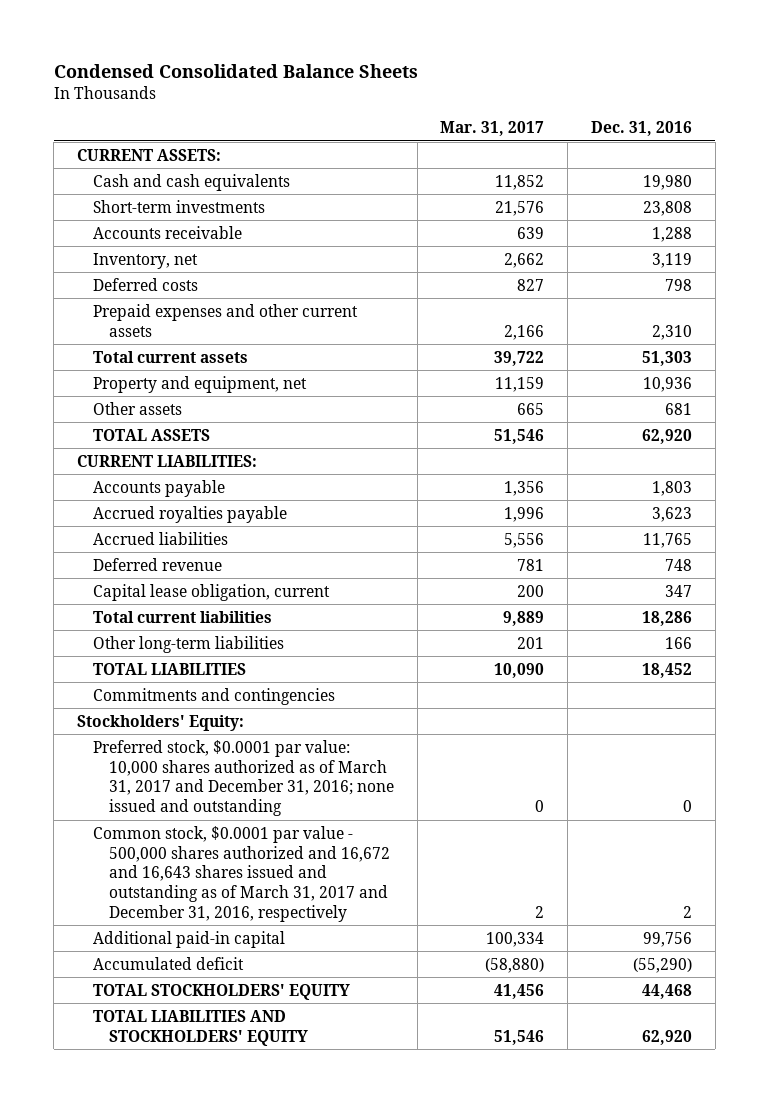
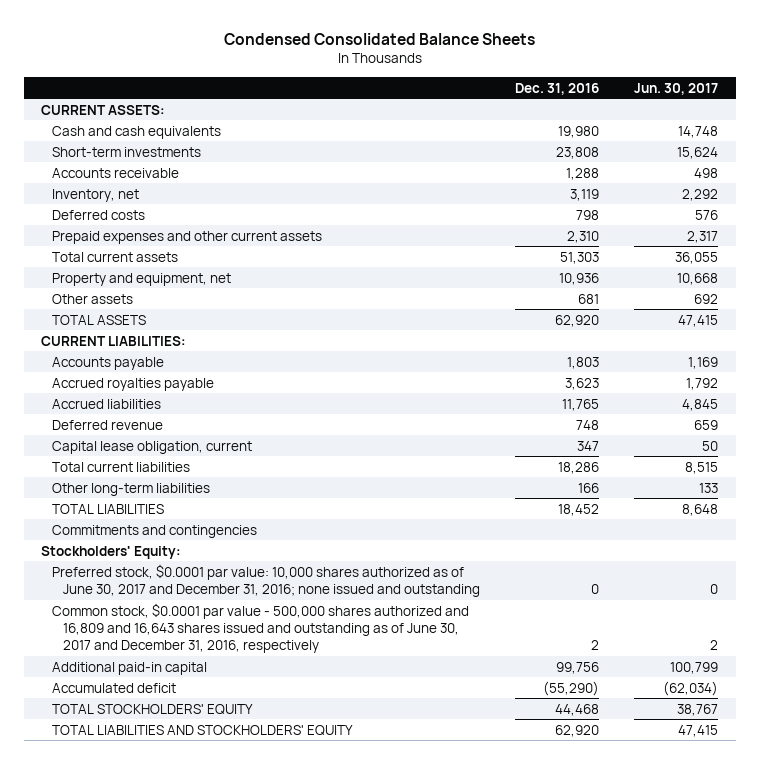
[440,121,545,137] Mar. 31, 2017 -> none
none -> [634,82,719,95] Jun. 30, 2017
[92,739,395,817] Preferred stock, $0.0001 par value: 10,000 shares authorized as of March 31, 2017 and December 31, 2016; none issued and outstanding -> [51,563,480,598] Preferred stock, $0.0001 par value: 10,000 shares authorized as of June 30, 2017 and December 31, 2016; none issued and outstanding
[92,825,391,922] Common stock, $0.0001 par value - 500,000 shares authorized and 16,672 and 16,643 shares issued and outstanding as of March 31, 2017 and December 31, 2016, respectively -> [51,602,469,654] Common stock, $0.0001 par value - 500,000 shares authorized and 16,809 and 16,643 shares issued and outstanding as of June 30, 2017 and December 31, 2016, respectively

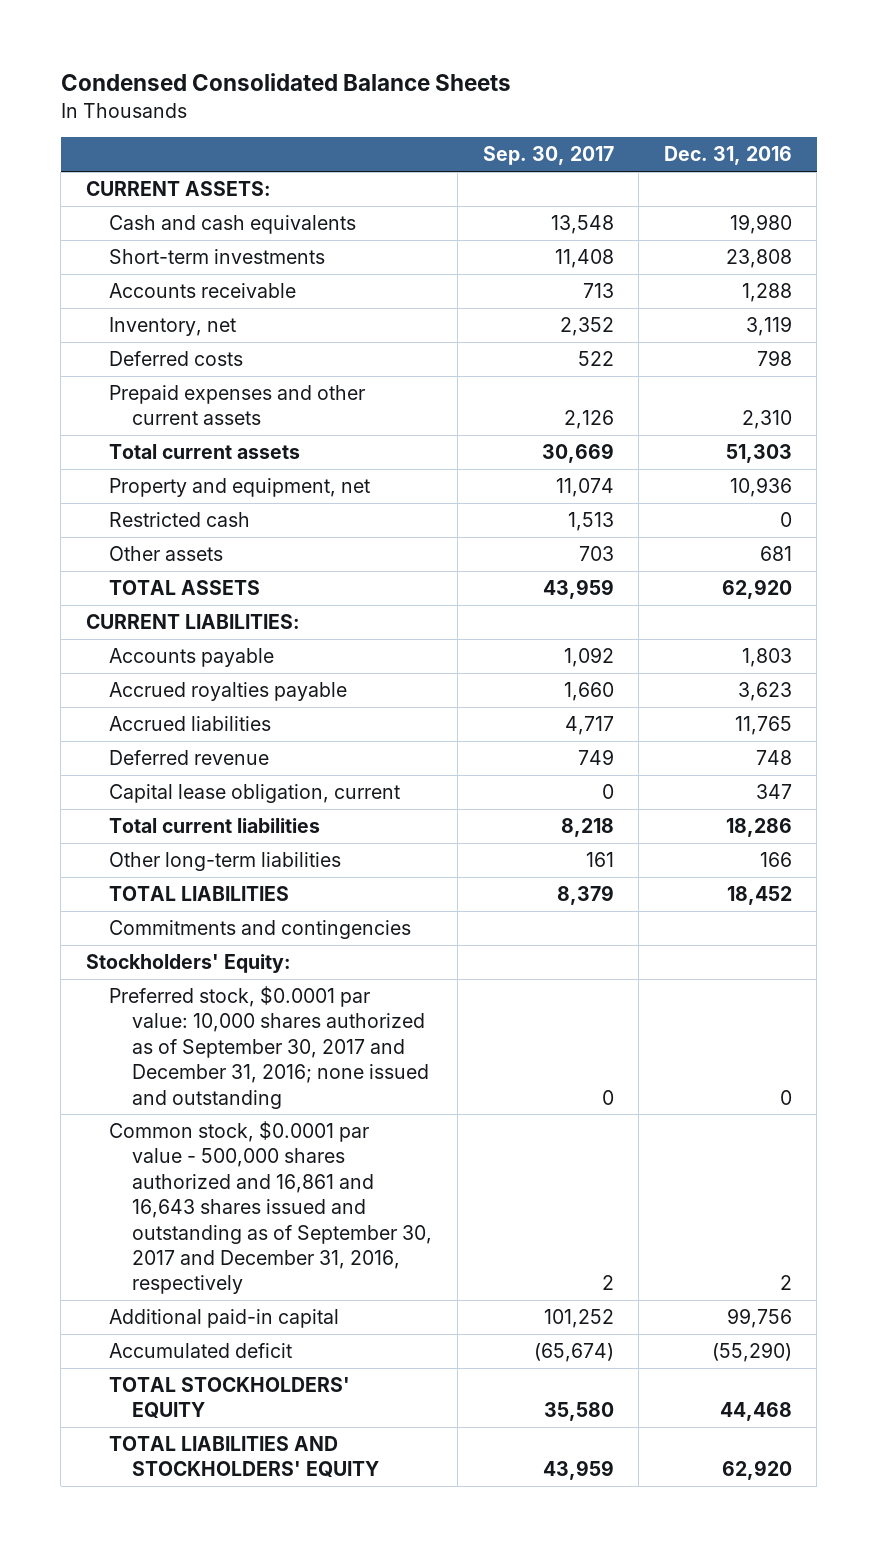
[634,82,719,95] Jun. 30, 2017 -> none
none -> [482,146,614,166] Sep. 30, 2017
none -> [109,512,251,528] Restricted cash
[51,563,480,598] Preferred stock, $0.0001 par value: 10,000 shares authorized as of June 30, 2017 and December 31, 2016; none issued and outstanding -> [109,986,430,1109] Preferred stock, $0.0001 par value: 10,000 shares authorized as of September 30, 2017 and December 31, 2016; none issued and outstanding
[51,602,469,654] Common stock, $0.0001 par value - 500,000 shares authorized and 16,809 and 16,643 shares issued and outstanding as of June 30, 2017 and December 31, 2016, respectively -> [109,1121,433,1295] Common stock, $0.0001 par value - 500,000 shares authorized and 16,861 and 16,643 shares issued and outstanding as of September 30, 2017 and December 31, 2016, respectively

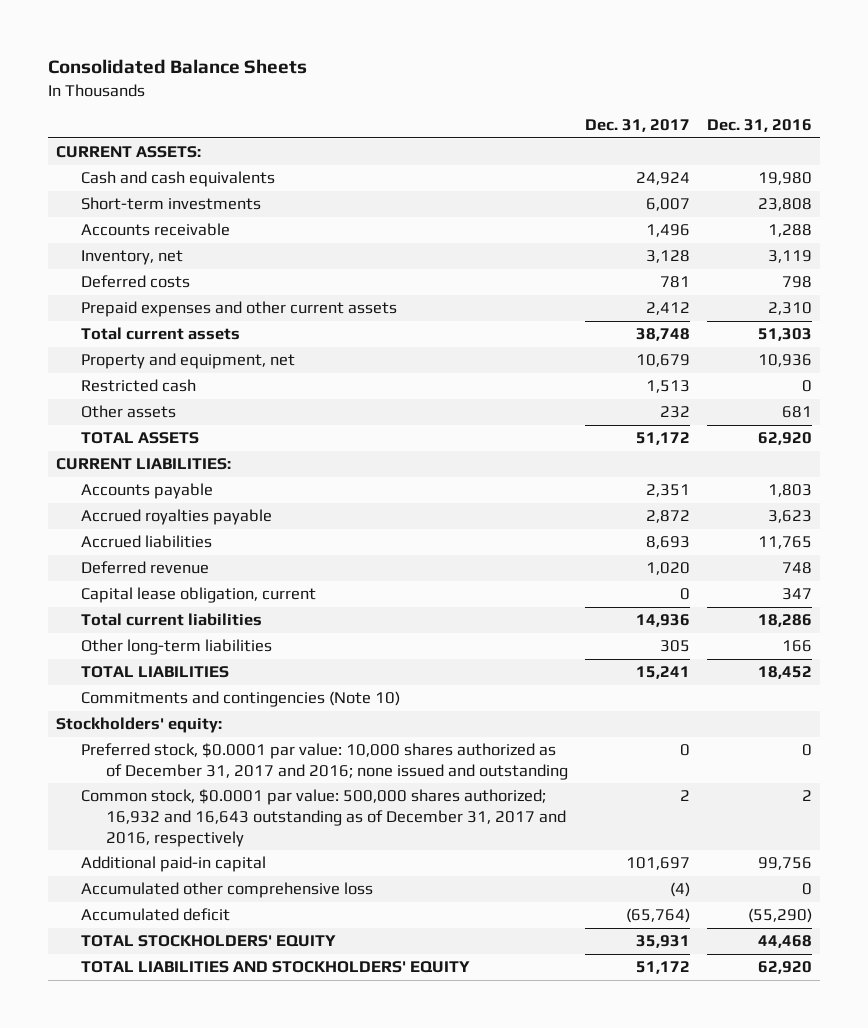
[60,73,511,92] Condensed Consolidated Balance Sheets -> [47,59,307,75] Consolidated Balance Sheets
[482,146,614,166] Sep. 30, 2017 -> none
none -> [584,119,690,133] Dec. 31, 2017
[109,920,412,940] Commitments and contingencies -> [80,691,400,708] Commitments and contingencies (Note 10)
[85,954,291,974] Stockholders' Equity: -> [56,717,223,734] Stockholders' equity:
[109,986,430,1109] Preferred stock, $0.0001 par value: 10,000 shares authorized as of September 30, 2017 and December 31, 2016; none issued and outstanding -> [80,743,568,781] Preferred stock, $0.0001 par value: 10,000 shares authorized as of December 31, 2017 and 2016; none issued and outstanding
[109,1121,433,1295] Common stock, $0.0001 par value - 500,000 shares authorized and 16,861 and 16,643 shares issued and outstanding as of September 30, 2017 and December 31, 2016, respectively -> [80,789,566,847] Common stock, $0.0001 par value: 500,000 shares authorized; 16,932 and 16,643 outstanding as of December 31, 2017 and 2016, respectively
none -> [80,882,373,899] Accumulated other comprehensive loss

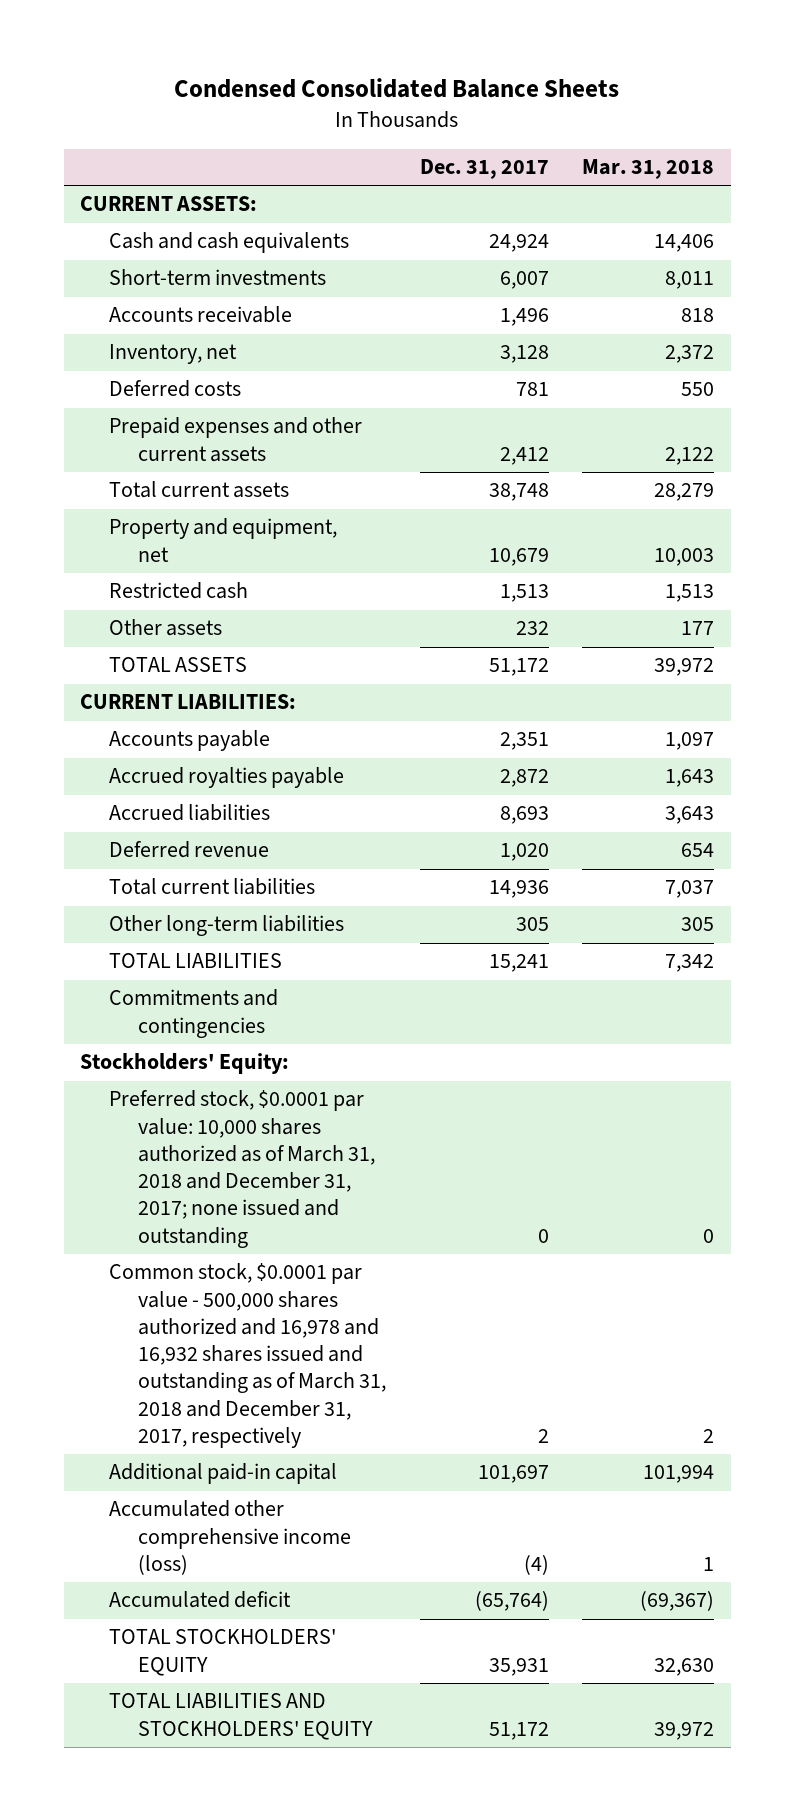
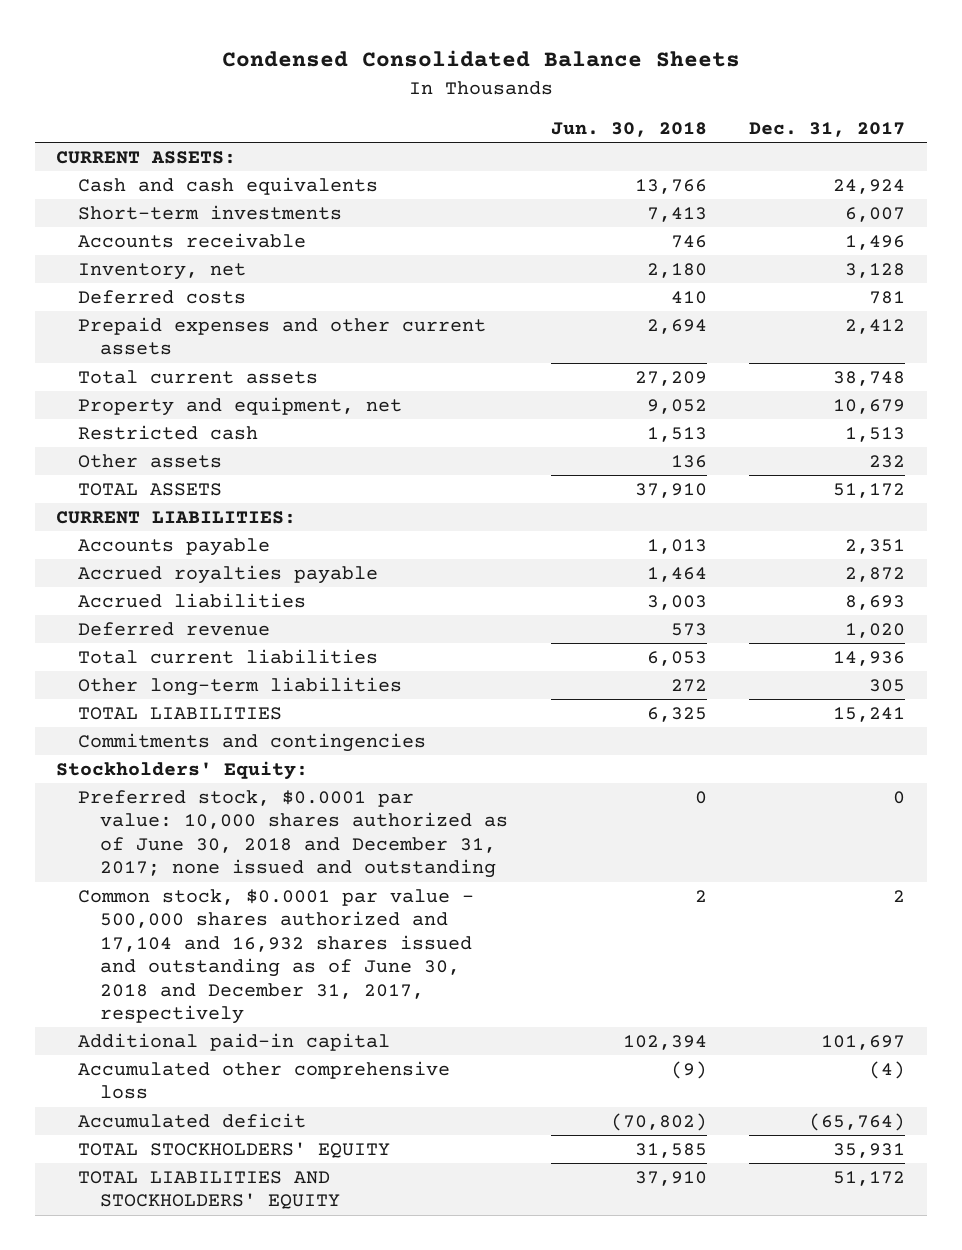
[582,159,715,180] Mar. 31, 2018 -> none
none -> [550,121,707,137] Jun. 30, 2018
[109,1090,376,1248] Preferred stock, $0.0001 par value: 10,000 shares authorized as of March 31, 2018 and December 31, 2017; none issued and outstanding -> [78,790,508,879] Preferred stock, $0.0001 par value: 10,000 shares authorized as of June 30, 2018 and December 31, 2017; none issued and outstanding
[109,1263,387,1448] Common stock, $0.0001 par value - 500,000 shares authorized and 16,978 and 16,932 shares issued and outstanding as of March 31, 2018 and December 31, 2017, respectively -> [78,889,475,1024] Common stock, $0.0001 par value - 500,000 shares authorized and 17,104 and 16,932 shares issued and outstanding as of June 30, 2018 and December 31, 2017, respectively
[109,1500,352,1575] Accumulated other comprehensive income (loss) -> [78,1061,451,1100] Accumulated other comprehensive loss

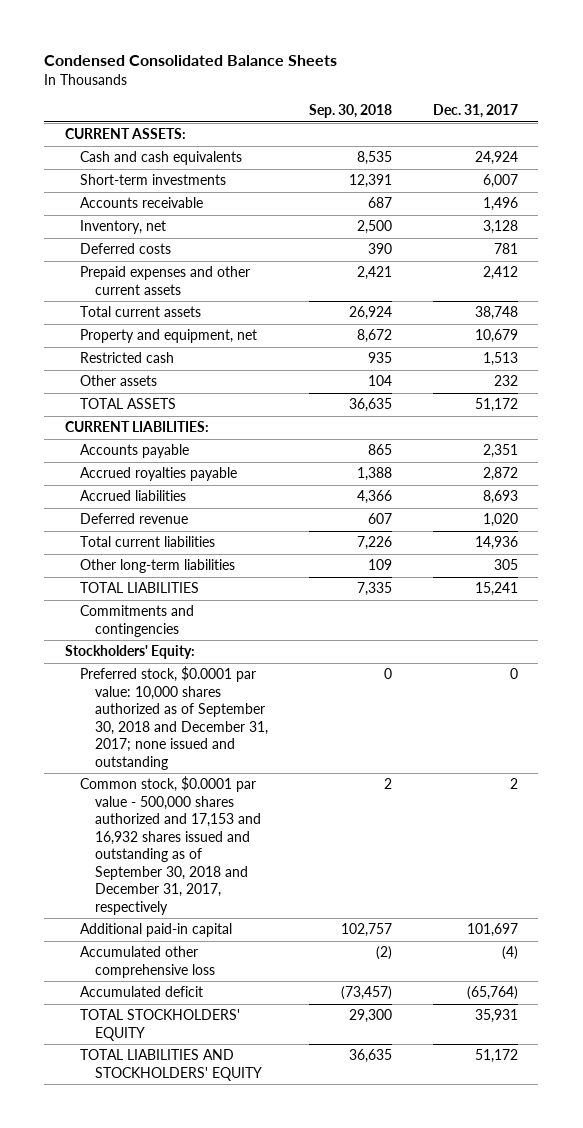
[550,121,707,137] Jun. 30, 2018 -> none
none -> [308,104,392,119] Sep. 30, 2018
[78,790,508,879] Preferred stock, $0.0001 par value: 10,000 shares authorized as of June 30, 2018 and December 31, 2017; none issued and outstanding -> [79,666,268,770] Preferred stock, $0.0001 par value: 10,000 shares authorized as of September 30, 2018 and December 31, 2017; none issued and outstanding
[78,889,475,1024] Common stock, $0.0001 par value - 500,000 shares authorized and 17,104 and 16,932 shares issued and outstanding as of June 30, 2018 and December 31, 2017, respectively -> [79,776,261,915] Common stock, $0.0001 par value - 500,000 shares authorized and 17,153 and 16,932 shares issued and outstanding as of September 30, 2018 and December 31, 2017, respectively

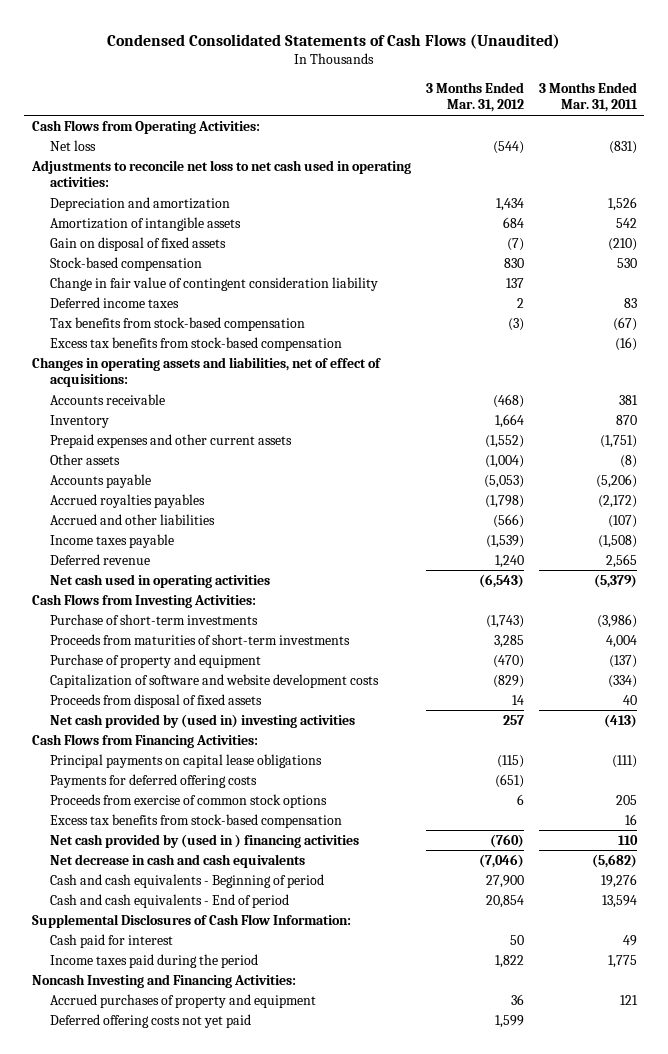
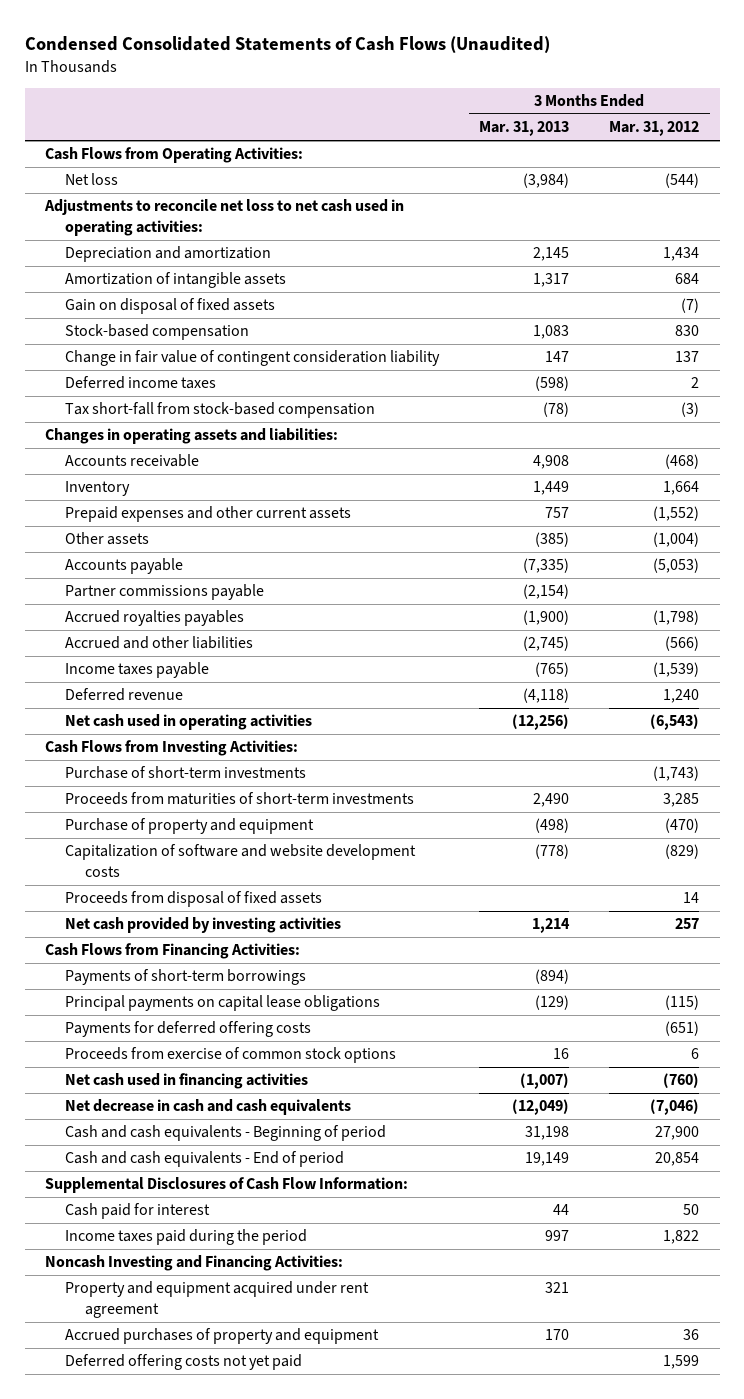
[538,82,638,113] 3 Months Ended Mar. 31, 2011 -> none
none -> [479,121,570,137] Mar. 31, 2013
[50,336,343,351] Excess tax benefits from stock-based compensation -> none
[50,316,306,331] Tax benefits from stock-based compensation -> [64,402,375,419] Tax short-fall from stock-based compensation
[31,356,381,388] Changes in operating assets and liabilities, net of effect of acquisitions: -> [44,428,338,445] Changes in operating assets and liabilities:
none -> [64,584,264,601] Partner commissions payable
[50,713,356,728] Net cash provided by (used in) investing activities -> [64,917,341,934] Net cash provided by investing activities
none -> [64,969,306,986] Payments of short-term borrowings
[50,813,343,828] Excess tax benefits from stock-based compensation -> none
[50,833,360,848] Net cash provided by (used in ) financing activities -> [64,1073,308,1090] Net cash used in financing activities
none -> [64,1281,369,1319] Property and equipment acquired under rent agreement

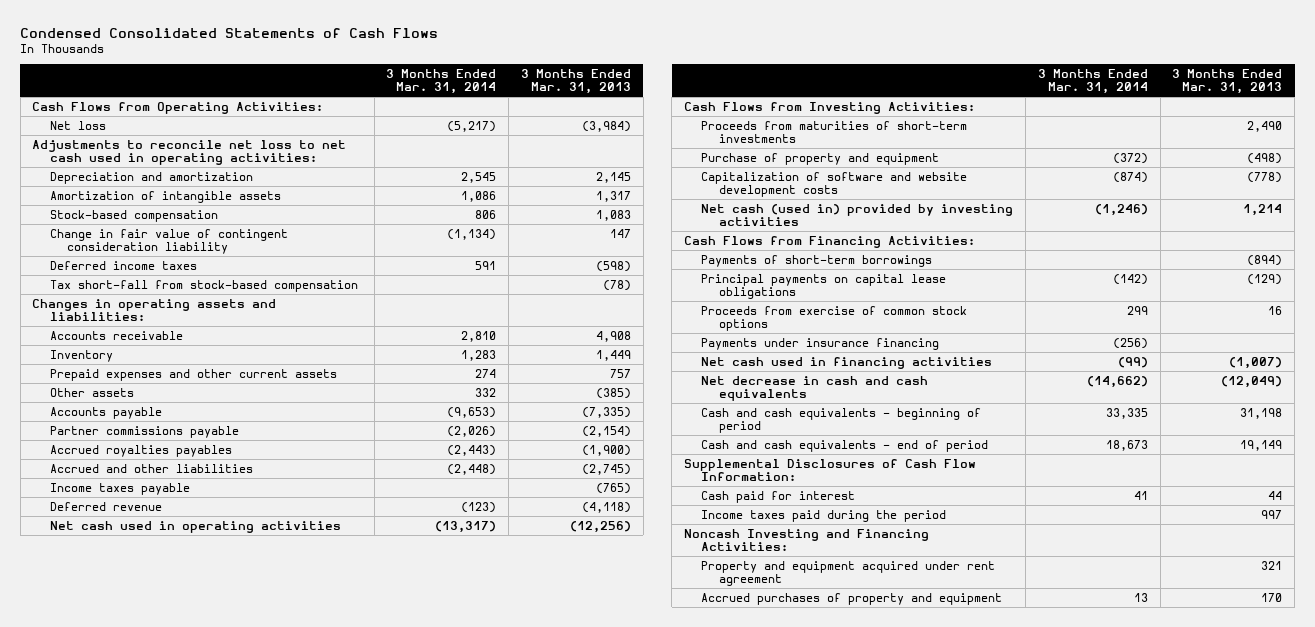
[24,35,550,53] Condensed Consolidated Statements of Cash Flows (Unaudited) -> [20,27,439,38] Condensed Consolidated Statements of Cash Flows
[609,121,700,137] Mar. 31, 2012 -> none
none -> [386,69,497,95] 3 Months Ended Mar. 31, 2014
[64,298,275,315] Gain on disposal of fixed assets -> none
[64,766,306,780] Purchase of short-term investments -> none
[64,891,322,908] Proceeds from disposal of fixed assets -> none
[64,917,341,934] Net cash provided by investing activities -> [701,203,1014,226] Net cash (used in) provided by investing activities
[64,1021,311,1038] Payments for deferred offering costs -> none
none -> [701,337,940,350] Payments under insurance financing
[64,1125,386,1142] Cash and cash equivalents - Beginning of period -> [701,407,982,433] Cash and cash equivalents - beginning of period
[64,1151,344,1168] Cash and cash equivalents - End of period -> [701,439,989,452] Cash and cash equivalents - end of period
[64,1354,302,1371] Deferred offering costs not yet paid -> none

